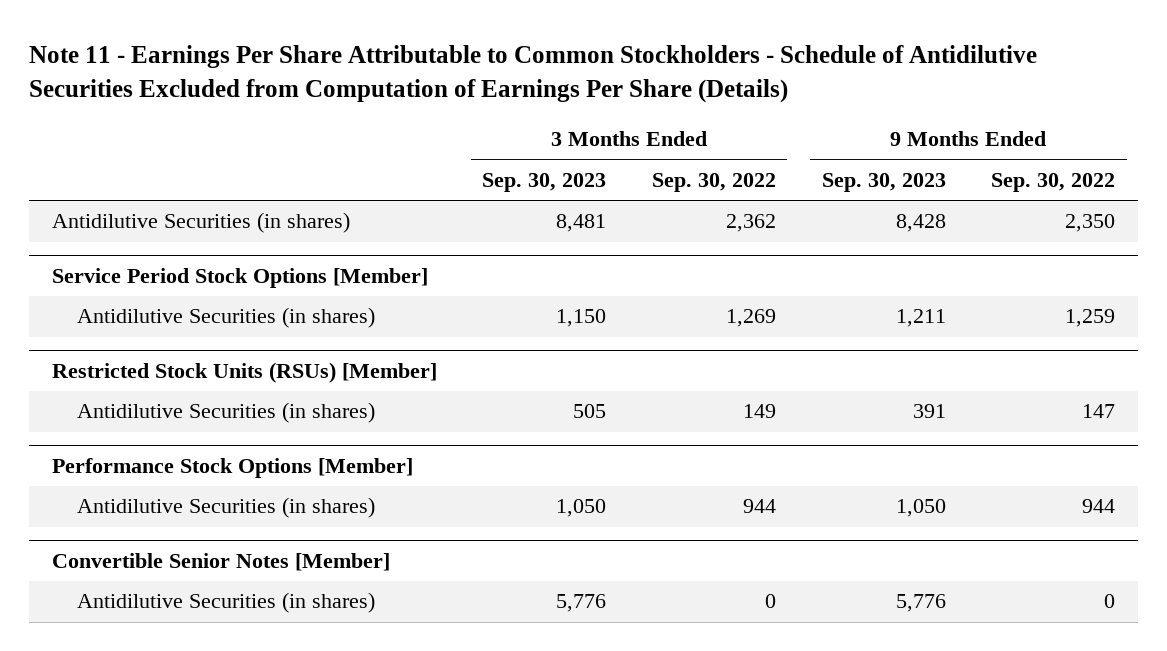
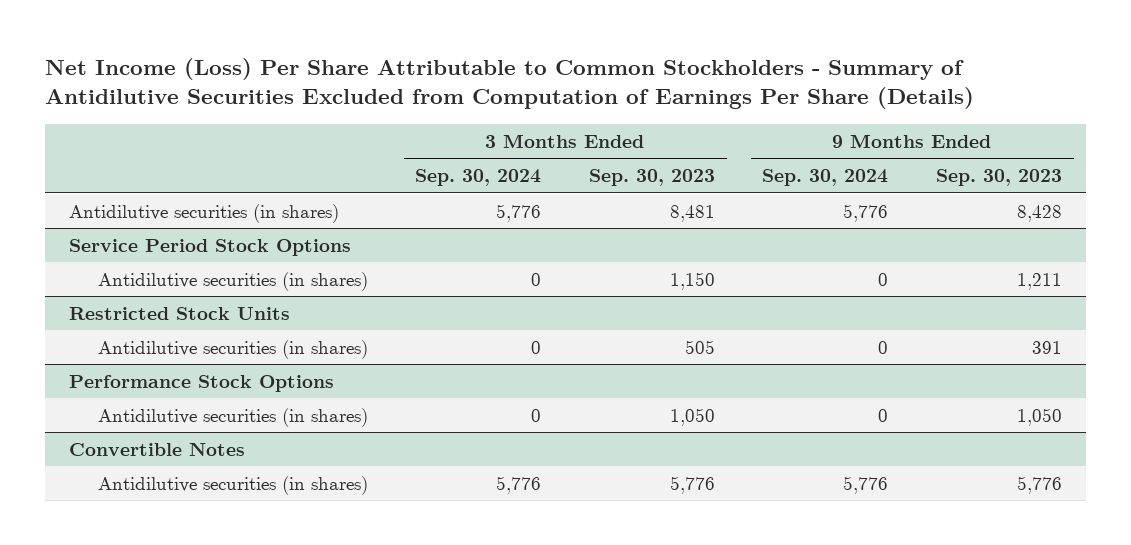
[28,44,1037,104] Note 11 - Earnings Per Share Attributable to Common Stockholders - Schedule of Antidilutive Securities Excluded from Computation of Earnings Per Share (Details) -> [44,57,974,110] Net Income (Loss) Per Share Attributable to Common Stockholders - Summary of Antidilutive Securities Excluded from Computation of Earnings Per Share (Details)
[652,173,777,193] Sep. 30, 2022 -> none
[991,173,1116,193] Sep. 30, 2022 -> none
none -> [415,169,542,187] Sep. 30, 2024
none -> [762,169,889,187] Sep. 30, 2024
[51,212,350,234] Antidilutive Securities (in shares) -> [68,203,339,223] Antidilutive securities (in shares)
[51,267,428,288] Service Period Stock Options [Member] -> [68,238,351,256] Service Period Stock Options
[77,307,376,329] Antidilutive Securities (in shares) -> [97,271,368,291] Antidilutive securities (in shares)
[51,361,437,383] Restricted Stock Units (RSUs) [Member] -> [68,306,290,320] Restricted Stock Units
[77,402,376,424] Antidilutive Securities (in shares) -> [97,339,368,359] Antidilutive securities (in shares)
[51,457,413,478] Performance Stock Options [Member] -> [68,374,334,392] Performance Stock Options
[77,497,376,519] Antidilutive Securities (in shares) -> [97,407,368,427] Antidilutive securities (in shares)
[51,552,390,571] Convertible Senior Notes [Member] -> [68,442,245,456] Convertible Notes
[77,592,376,614] Antidilutive Securities (in shares) -> [97,475,368,495] Antidilutive securities (in shares)

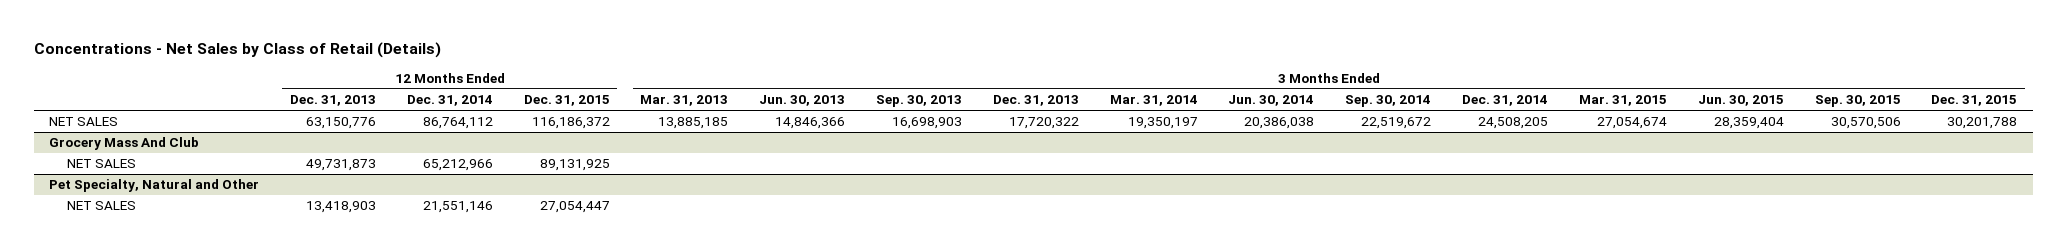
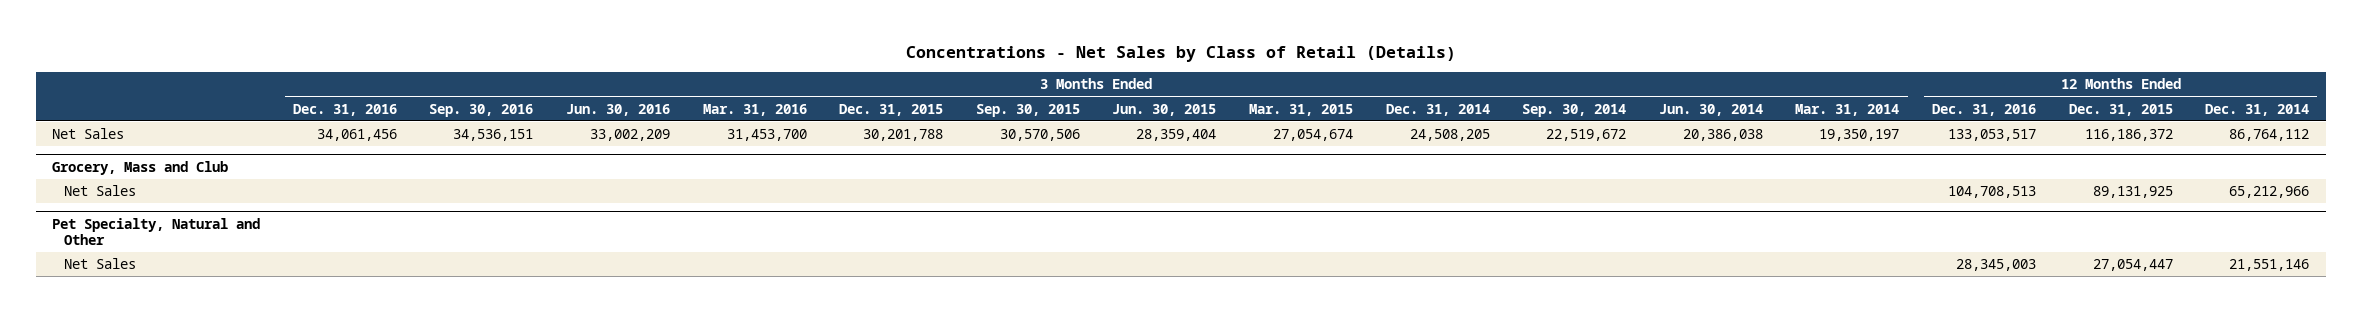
[289,95,376,107] Dec. 31, 2013 -> none
[640,95,729,107] Mar. 31, 2013 -> none
[759,95,846,107] Jun. 30, 2013 -> none
[875,95,962,108] Sep. 30, 2013 -> none
[992,95,1079,107] Dec. 31, 2013 -> none
none -> [292,103,397,116] Dec. 31, 2016
none -> [429,103,534,117] Sep. 30, 2016
none -> [566,103,671,116] Jun. 30, 2016
none -> [702,103,807,116] Mar. 31, 2016
none -> [1932,103,2037,116] Dec. 31, 2016
[49,117,119,127] NET SALES -> [52,128,125,140] Net Sales
[49,137,200,151] Grocery Mass And Club -> [52,160,229,175] Grocery, Mass and Club
[66,159,136,169] NET SALES -> [63,185,136,197] Net Sales
[66,201,136,211] NET SALES -> [63,258,136,270] Net Sales

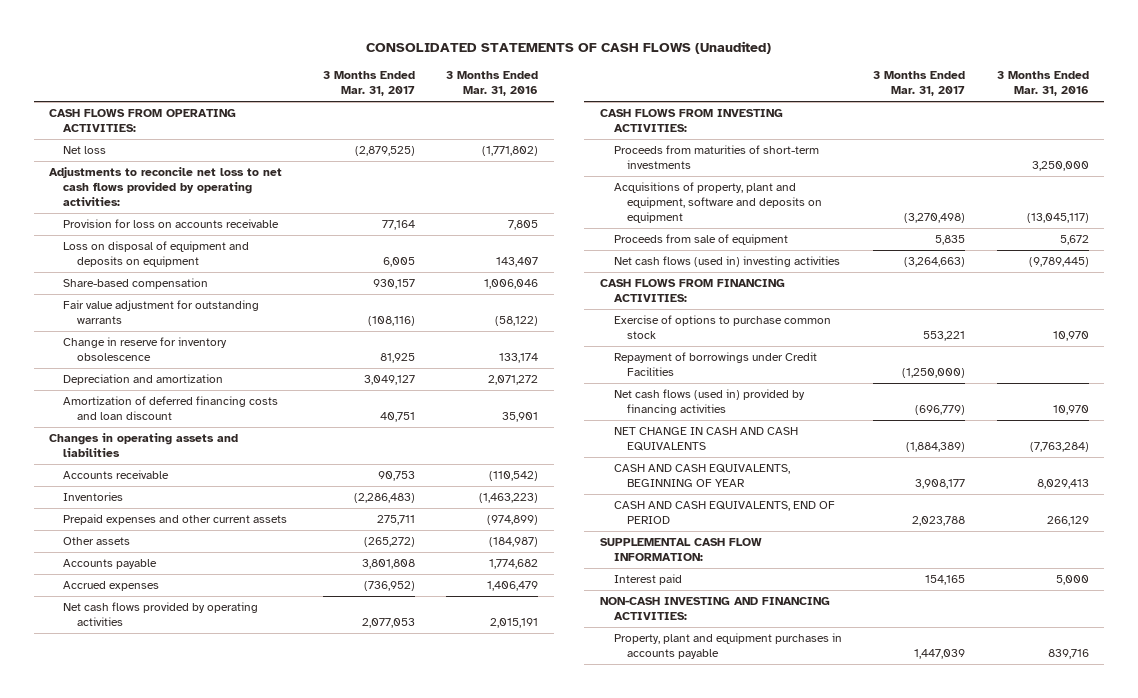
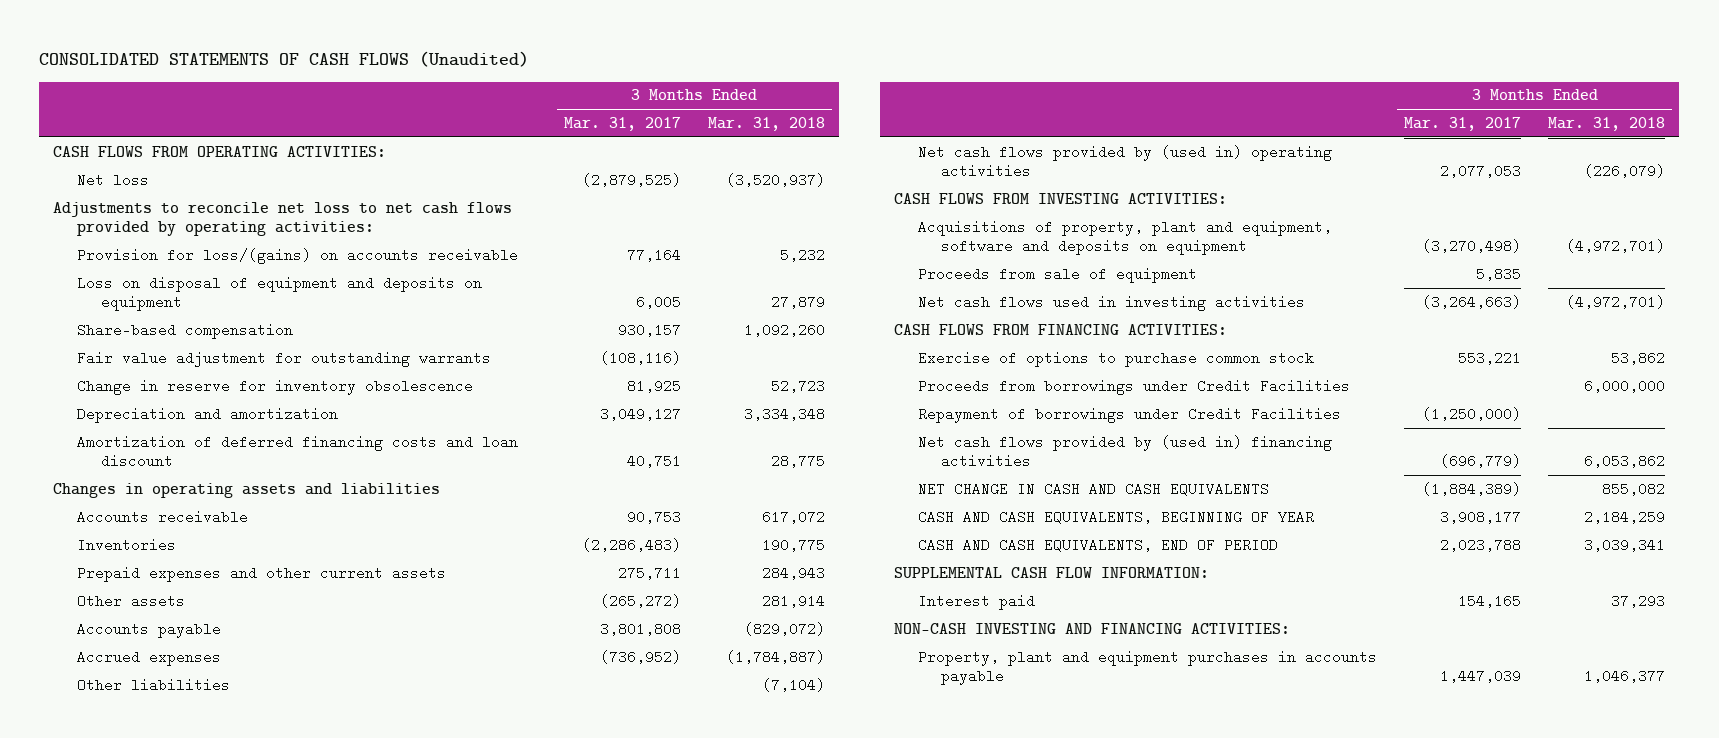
[446,71,539,97] 3 Months Ended Mar. 31, 2016 -> none
none -> [707,117,825,132] Mar. 31, 2018
[63,218,280,228] Provision for loss on accounts receivable -> [77,247,519,264] Provision for loss/(gains) on accounts receivable
none -> [77,677,231,692] Other liabilities
[63,601,259,626] Net cash flows provided by operating activities -> [917,144,1332,179] Net cash flows provided by (used in) operating activities
[613,144,819,169] Proceeds from maturities of short-term investments -> none
[613,255,840,267] Net cash flows (used in) investing activities -> [917,294,1305,311] Net cash flows used in investing activities
none -> [917,378,1350,395] Proceeds from borrowings under Credit Facilities
[613,388,805,415] Net cash flows (used in) provided by financing activities -> [917,434,1332,469] Net cash flows provided by (used in) financing activities

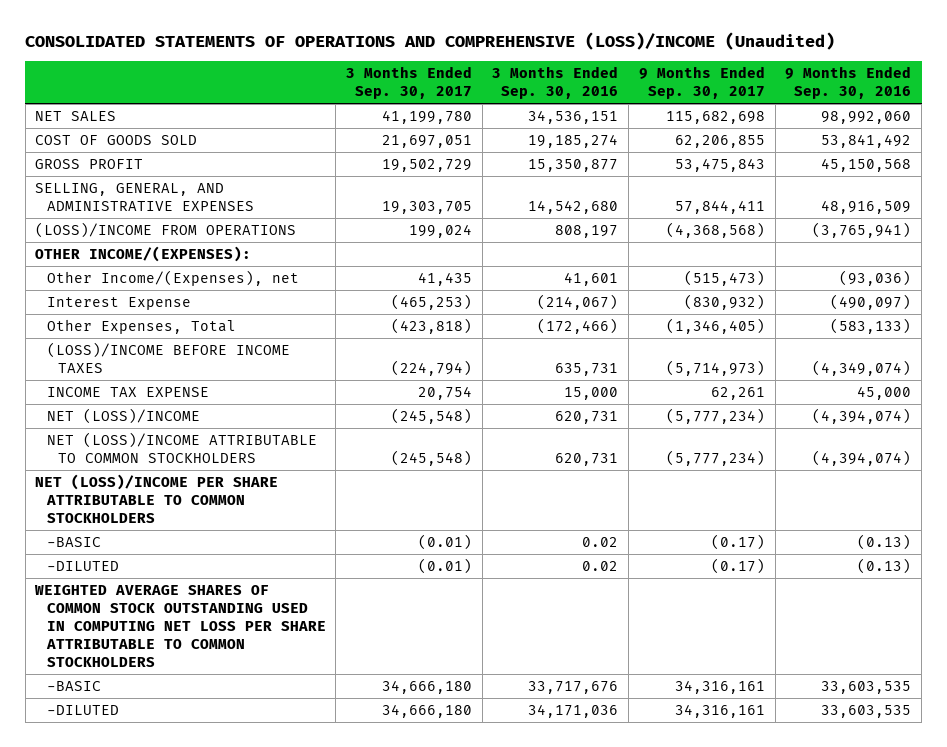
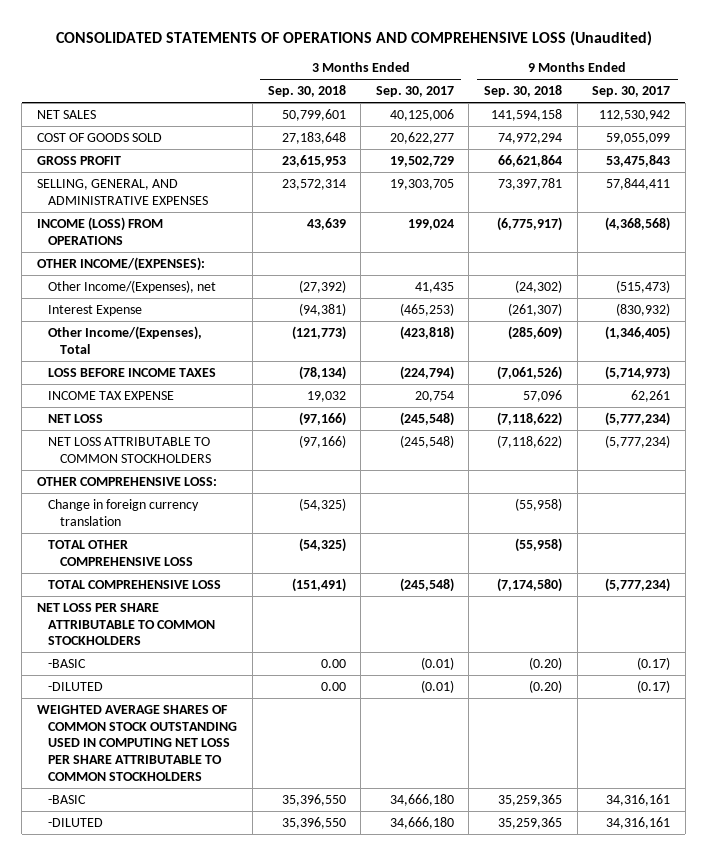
[25,32,836,51] CONSOLIDATED STATEMENTS OF OPERATIONS AND COMPREHENSIVE (LOSS)/INCOME (Unaudited) -> [55,30,652,46] CONSOLIDATED STATEMENTS OF OPERATIONS AND COMPREHENSIVE LOSS (Unaudited)
[492,66,619,100] 3 Months Ended Sep. 30, 2016 -> none
[785,66,912,100] 9 Months Ended Sep. 30, 2016 -> none
none -> [267,85,346,98] Sep. 30, 2018
none -> [484,85,563,98] Sep. 30, 2018
[382,109,473,124] 41,199,780 -> [389,108,454,121] 40,125,006
[665,110,765,124] 115,682,698 -> [599,109,671,121] 112,530,942
[382,134,473,148] 21,697,051 -> [389,131,454,144] 20,622,277
[674,134,765,148] 62,206,855 -> [606,132,671,144] 59,055,099
[35,221,297,238] (LOSS)/INCOME FROM OPERATIONS -> [37,216,164,245] INCOME (LOSS) FROM OPERATIONS
[46,318,236,334] Other Expenses, Total -> [48,325,203,354] Other Income/(Expenses), Total
[46,341,290,373] (LOSS)/INCOME BEFORE INCOME TAXES -> [48,367,217,377] LOSS BEFORE INCOME TAXES
[46,407,200,424] NET (LOSS)/INCOME -> [48,413,104,423] NET LOSS
[46,431,317,463] NET (LOSS)/INCOME ATTRIBUTABLE TO COMMON STOCKHOLDERS -> [48,436,211,463] NET LOSS ATTRIBUTABLE TO COMMON STOCKHOLDERS
none -> [37,476,218,486] OTHER COMPREHENSIVE LOSS:
none -> [48,498,200,526] Change in foreign currency translation
none -> [48,539,193,566] TOTAL OTHER COMPREHENSIVE LOSS
none -> [48,579,222,589] TOTAL COMPREHENSIVE LOSS
[35,473,279,524] NET (LOSS)/INCOME PER SHARE ATTRIBUTABLE TO COMMON STOCKHOLDERS -> [37,602,216,646] NET LOSS PER SHARE ATTRIBUTABLE TO COMMON STOCKHOLDERS

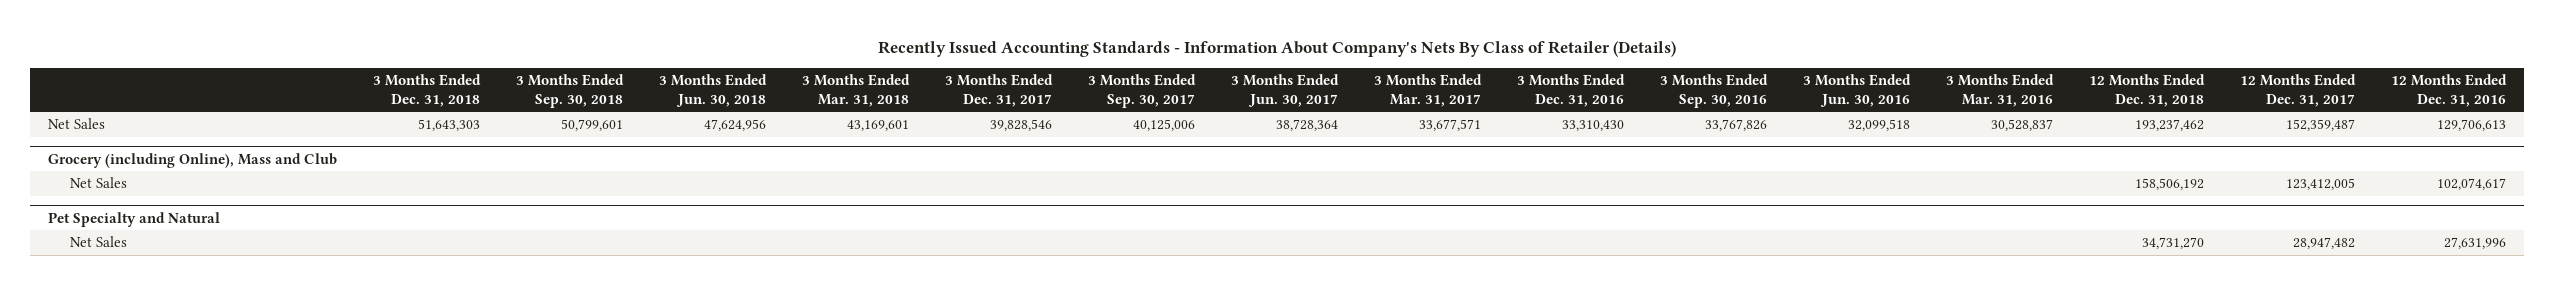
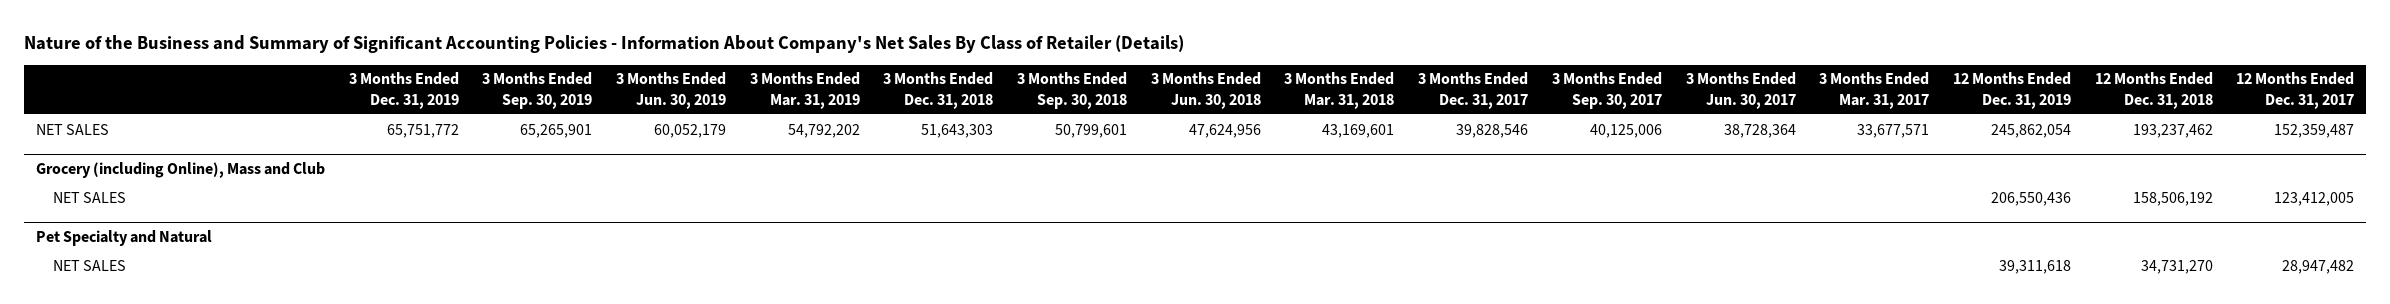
[877,40,1676,57] Recently Issued Accounting Standards - Information About Company's Nets By Class of Retailer (Details) -> [23,34,1184,53] Nature of the Business and Summary of Significant Accounting Policies - Information About Company's Net Sales By Class of Retailer (Details)
[1516,74,1625,107] 3 Months Ended Dec. 31, 2016 -> none
[1659,74,1768,108] 3 Months Ended Sep. 30, 2016 -> none
[1802,74,1911,107] 3 Months Ended Jun. 30, 2016 -> none
[1945,74,2054,107] 3 Months Ended Mar. 31, 2016 -> none
[2391,74,2508,107] 12 Months Ended Dec. 31, 2016 -> none
none -> [348,72,459,109] 3 Months Ended Dec. 31, 2019
none -> [482,72,593,109] 3 Months Ended Sep. 30, 2019
none -> [615,72,726,109] 3 Months Ended Jun. 30, 2019
none -> [749,72,860,109] 3 Months Ended Mar. 31, 2019
none -> [1953,72,2072,109] 12 Months Ended Dec. 31, 2019
[47,118,105,130] Net Sales -> [35,123,109,135] NET SALES
[70,177,128,189] Net Sales -> [52,191,126,203] NET SALES
[70,236,128,248] Net Sales -> [52,259,126,271] NET SALES

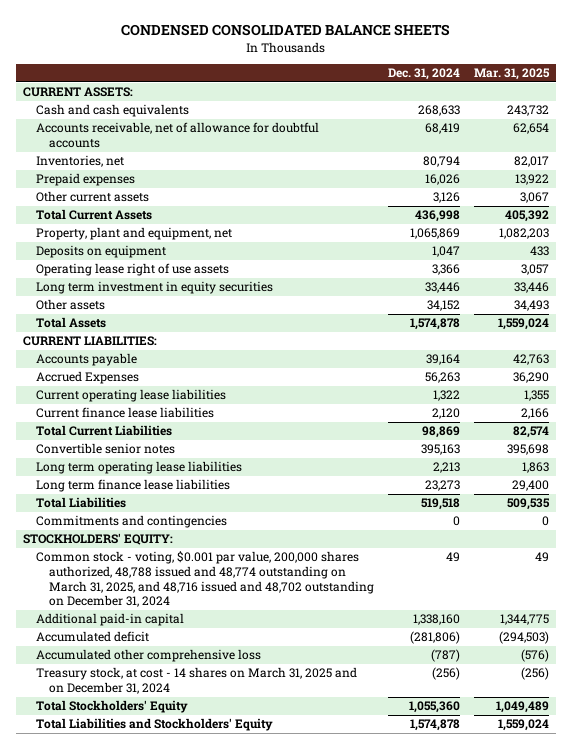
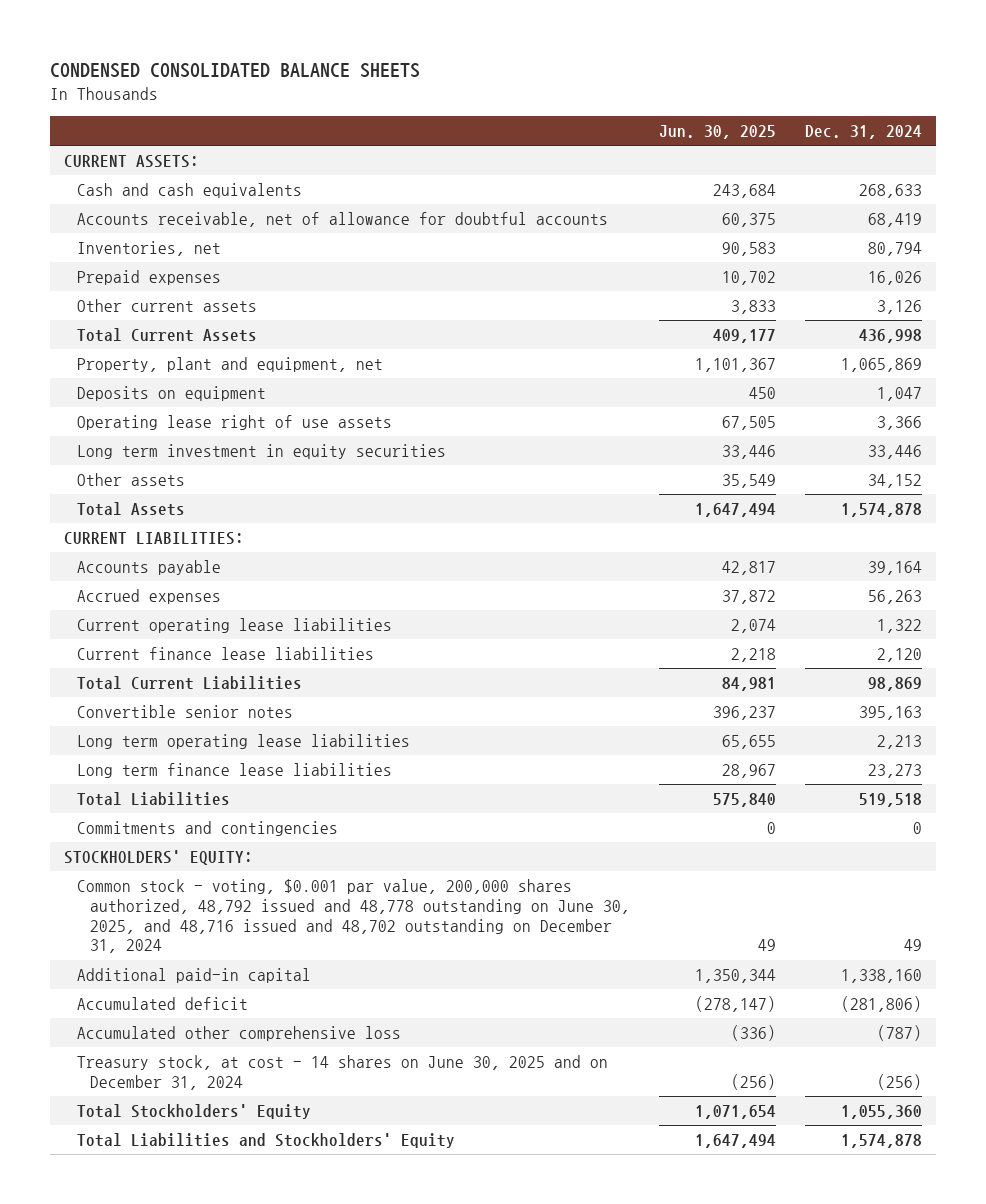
[473,68,550,81] Mar. 31, 2025 -> none
none -> [659,125,777,140] Jun. 30, 2025
[36,371,140,385] Accrued Expenses -> [77,589,222,605] Accrued expenses
[36,551,374,608] Common stock - voting, $0.001 par value, 200,000 shares authorized, 48,788 issued and 48,774 outstanding on March 31, 2025, and 48,716 issued and 48,702 outstanding on December 31, 2024 -> [77,879,631,954] Common stock - voting, $0.001 par value, 200,000 shares authorized, 48,792 issued and 48,778 outstanding on June 30, 2025, and 48,716 issued and 48,702 outstanding on December 31, 2024
[36,667,358,695] Treasury stock, at cost - 14 shares on March 31, 2025 and on December 31, 2024 -> [77,1055,609,1090] Treasury stock, at cost - 14 shares on June 30, 2025 and on December 31, 2024

